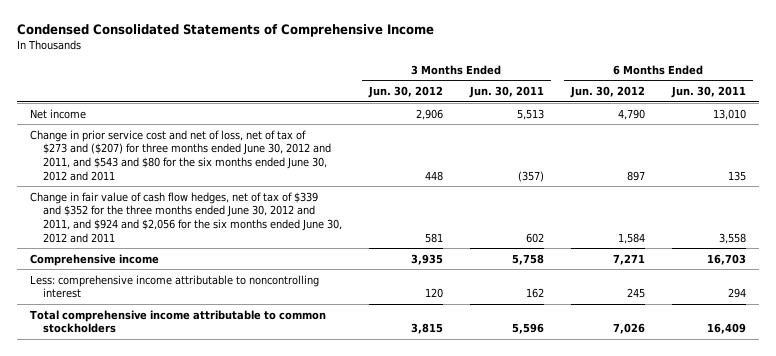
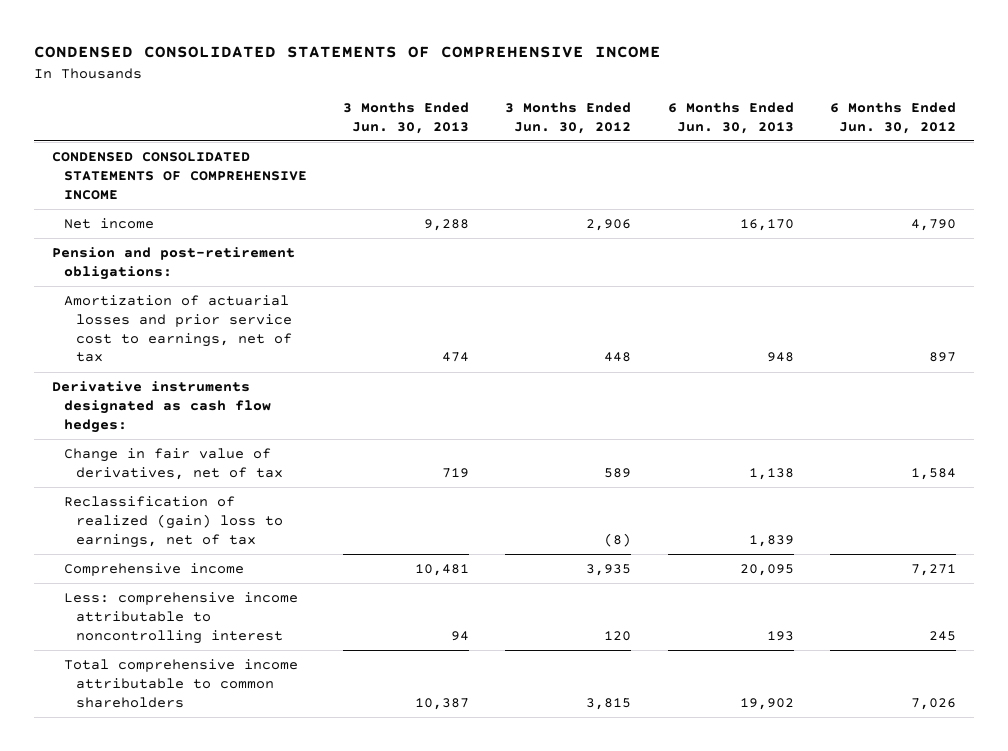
[16,23,434,37] Condensed Consolidated Statements of Comprehensive Income -> [33,46,661,59] CONDENSED CONSOLIDATED STATEMENTS OF COMPREHENSIVE INCOME
[468,86,544,99] Jun. 30, 2011 -> none
[670,86,746,99] Jun. 30, 2011 -> none
none -> [343,101,470,134] 3 Months Ended Jun. 30, 2013
none -> [667,101,794,134] 6 Months Ended Jun. 30, 2013
none -> [51,152,307,200] CONDENSED CONSOLIDATED STATEMENTS OF COMPREHENSIVE INCOME
[30,191,343,243] Change in fair value of cash flow hedges, net of tax of $339 and $352 for the three months ended June 30, 2012 and 2011, and $924 and $2,056 for the six months ended June 30, 2012 and 2011 -> none
none -> [51,247,295,280] Pension and post-retirement obligations:
[30,129,332,181] Change in prior service cost and net of loss, net of tax of $273 and ($207) for three months ended June 30, 2012 and 2011, and $543 and $80 for the six months ended June 30, 2012 and 2011 -> [63,295,293,363] Amortization of actuarial losses and prior service cost to earnings, net of tax
none -> [51,381,271,433] Derivative instruments designated as cash flow hedges:
none -> [63,448,284,480] Change in fair value of derivatives, net of tax
none -> [63,496,284,548] Reclassification of realized (gain) loss to earnings, net of tax
[30,309,327,334] Total comprehensive income attributable to common stockholders -> [63,659,298,708] Total comprehensive income attributable to common shareholders

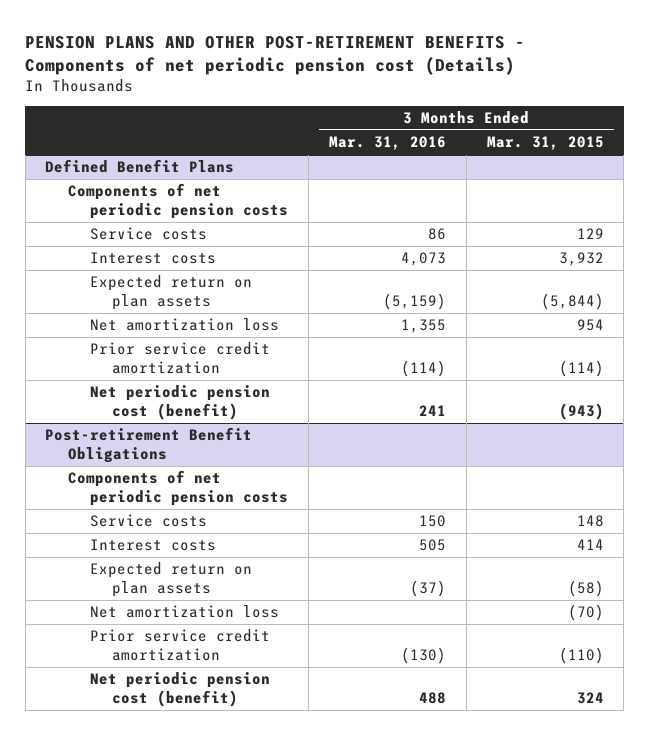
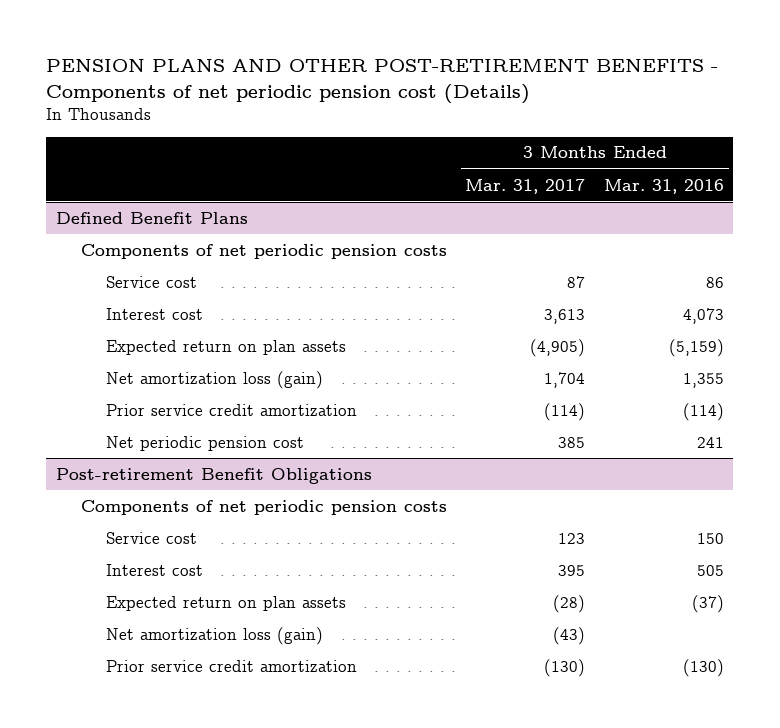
[486,136,604,151] Mar. 31, 2015 -> none
none -> [465,178,586,194] Mar. 31, 2017
[90,227,208,241] Service costs -> [105,275,197,288] Service cost
[90,252,217,265] Interest costs -> [105,307,203,320] Interest cost
[90,318,280,332] Net amortization loss -> [105,370,323,389] Net amortization loss (gain)
[90,385,271,421] Net periodic pension cost (benefit) -> [105,435,304,451] Net periodic pension cost
[90,514,208,528] Service costs -> [105,531,197,544] Service cost
[90,539,217,552] Interest costs -> [105,563,203,576] Interest cost
[90,605,280,619] Net amortization loss -> [105,626,323,645] Net amortization loss (gain)
[90,672,271,708] Net periodic pension cost (benefit) -> none

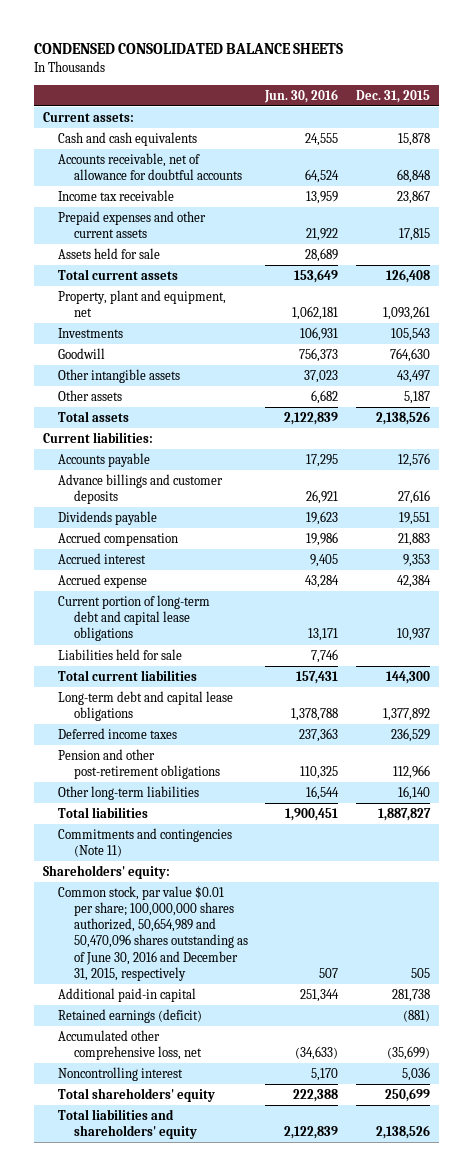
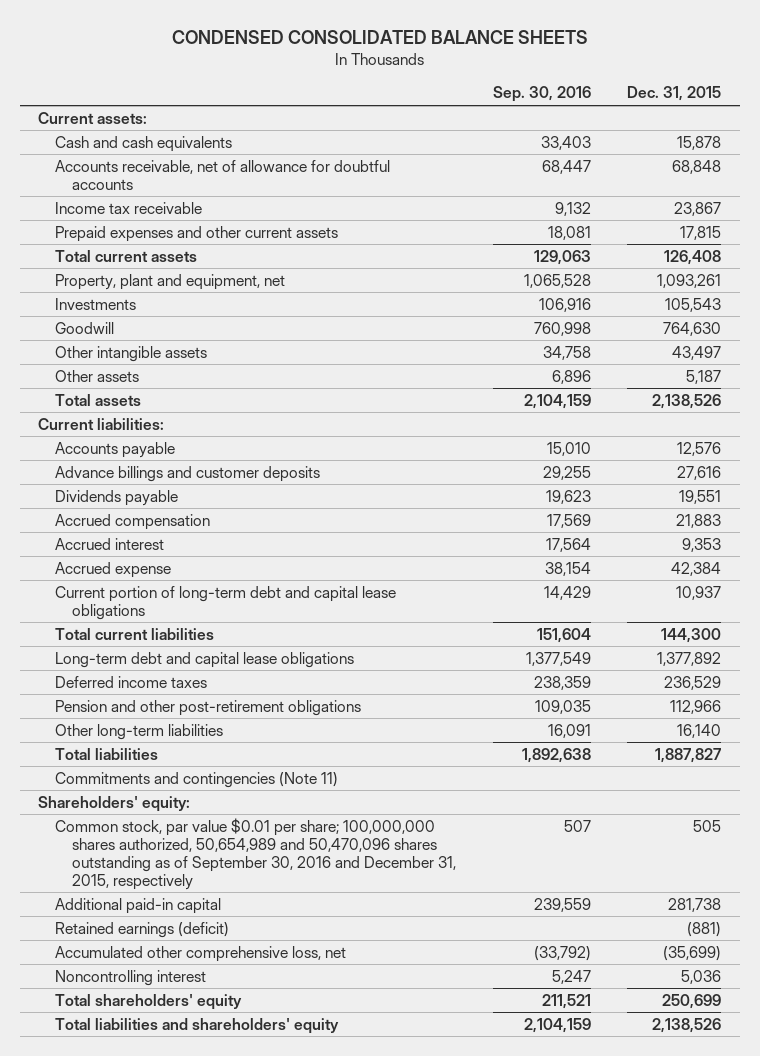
[264,88,339,103] Jun. 30, 2016 -> none
none -> [492,86,591,103] Sep. 30, 2016
[58,247,161,259] Assets held for sale -> none
[58,648,183,660] Liabilities held for sale -> none
[58,885,248,981] Common stock, par value $0.01 per share; 100,000,000 shares authorized, 50,654,989 and 50,470,096 shares outstanding as of June 30, 2016 and December 31, 2015, respectively -> [55,817,456,890] Common stock, par value $0.01 per share; 100,000,000 shares authorized, 50,654,989 and 50,470,096 shares outstanding as of September 30, 2016 and December 31, 2015, respectively

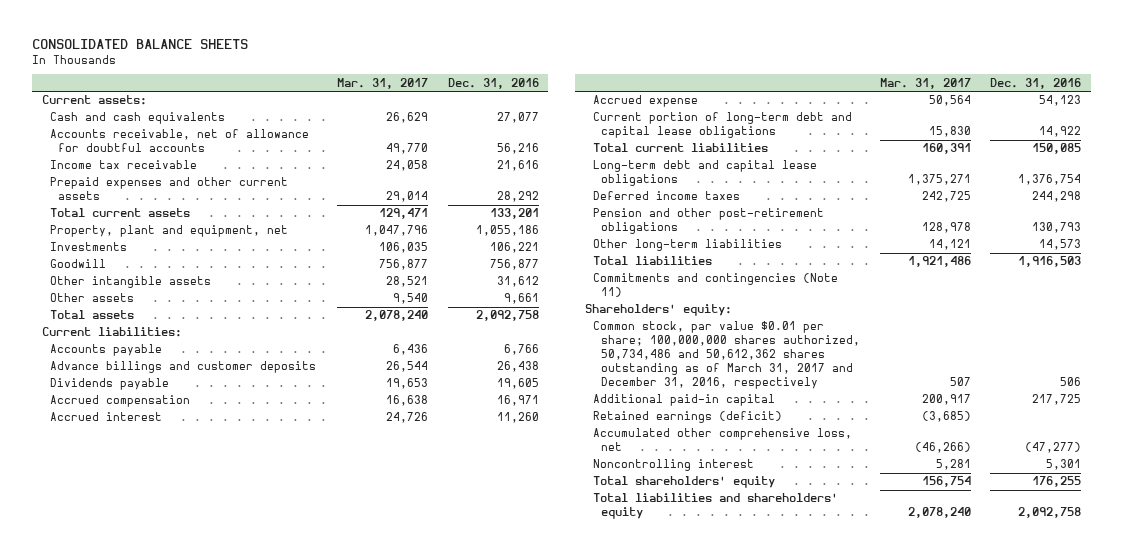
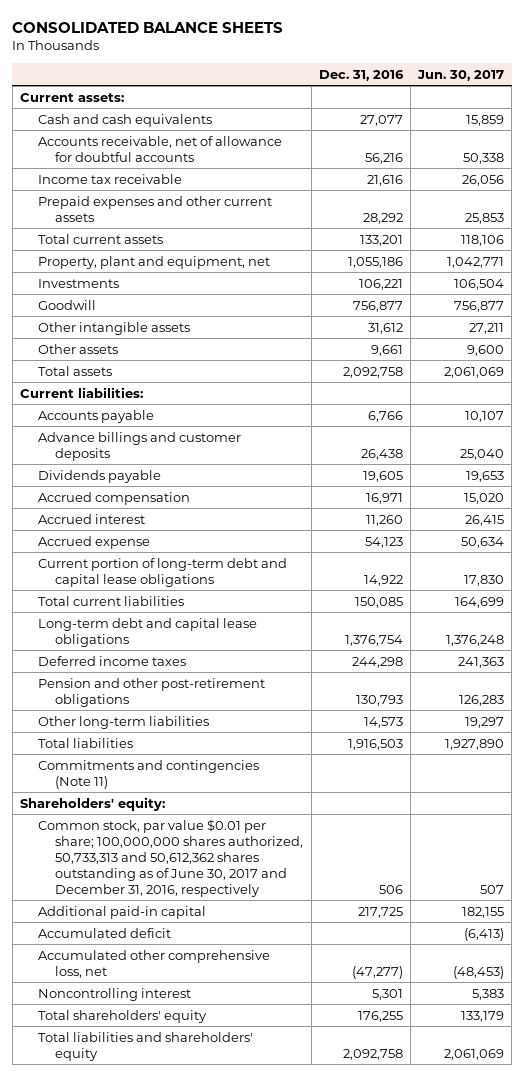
[336,77,428,89] Mar. 31, 2017 -> none
none -> [417,69,505,81] Jun. 30, 2017
[593,321,861,390] Common stock, par value $0.01 per share; 100,000,000 shares authorized, 50,734,486 and 50,612,362 shares outstanding as of March 31, 2017 and December 31, 2016, respectively -> [37,818,304,898] Common stock, par value $0.01 per share; 100,000,000 shares authorized, 50,733,313 and 50,612,362 shares outstanding as of June 30, 2017 and December 31, 2016, respectively
[593,411,783,424] Retained earnings (deficit) -> [37,927,171,938] Accumulated deficit

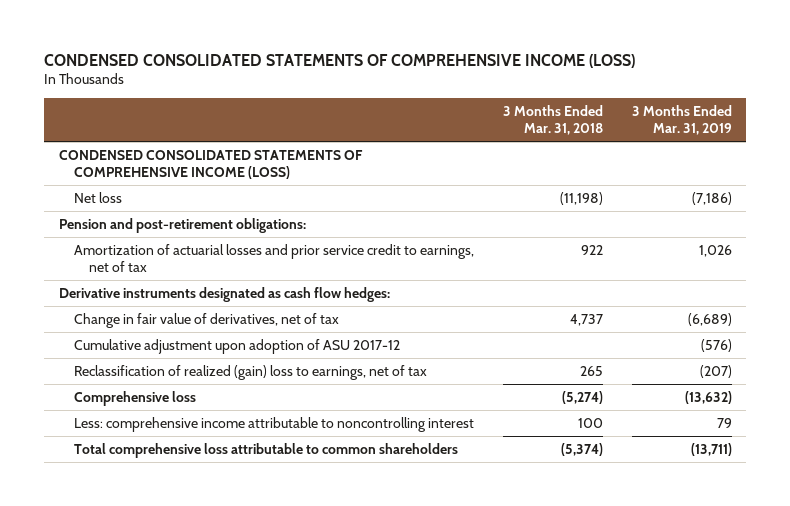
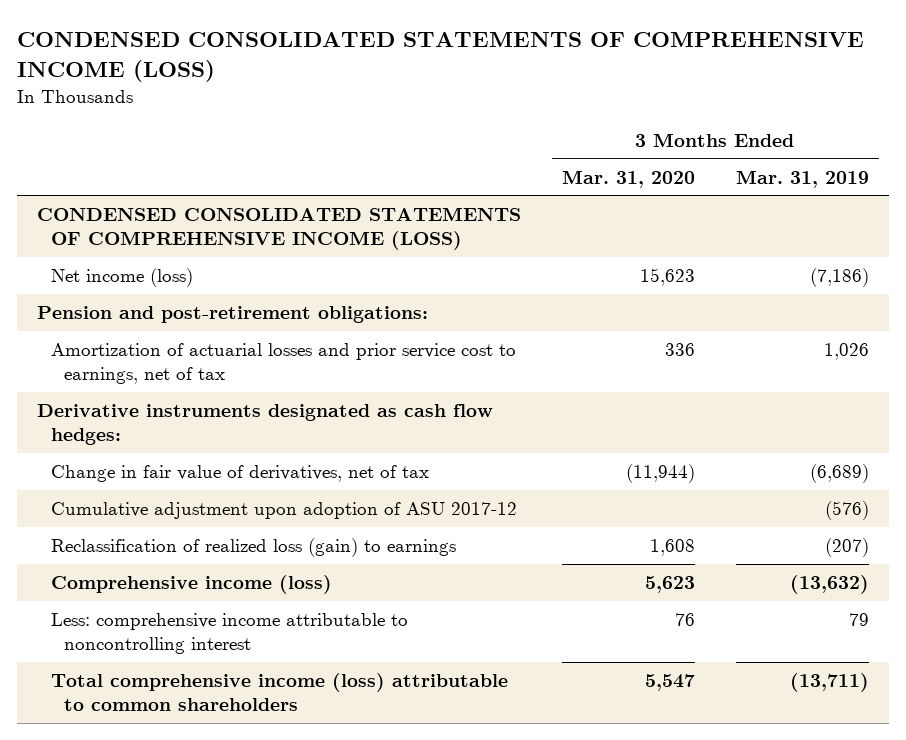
[502,105,603,135] 3 Months Ended Mar. 31, 2018 -> none
none -> [561,169,695,188] Mar. 31, 2020
[73,192,122,204] Net loss -> [50,268,193,288] Net income (loss)
[73,244,474,272] Amortization of actuarial losses and prior service credit to earnings, net of tax -> [50,343,516,384] Amortization of actuarial losses and prior service cost to earnings, net of tax
[73,365,427,381] Reclassification of realized (gain) loss to earnings, net of tax -> [50,538,456,558] Reclassification of realized loss (gain) to earnings
[73,391,196,407] Comprehensive loss -> [50,575,332,595] Comprehensive income (loss)
[73,443,458,459] Total comprehensive loss attributable to common shareholders -> [50,673,508,711] Total comprehensive income (loss) attributable to common shareholders

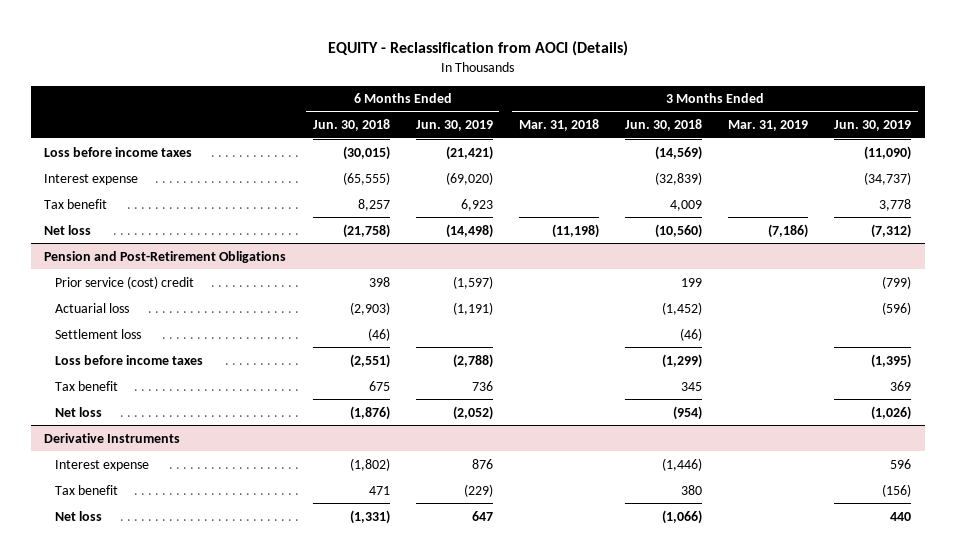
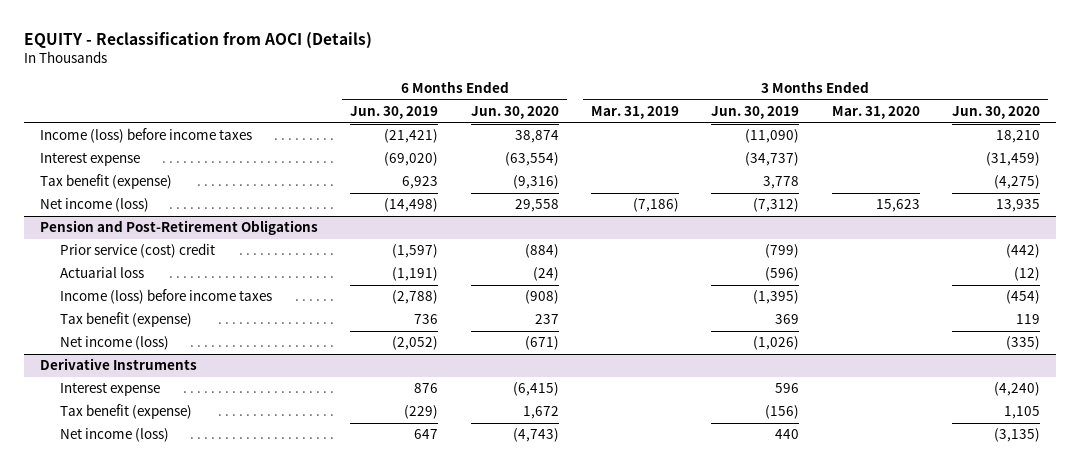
[312,119,390,132] Jun. 30, 2018 -> none
[518,119,599,132] Mar. 31, 2018 -> none
[625,119,703,132] Jun. 30, 2018 -> none
none -> [470,106,559,120] Jun. 30, 2020
none -> [831,106,920,120] Mar. 31, 2020
none -> [951,106,1040,120] Jun. 30, 2020
[44,146,193,157] Loss before income taxes -> [40,128,253,144] Income (loss) before income taxes
[44,198,108,209] Tax benefit -> [40,174,173,190] Tax benefit (expense)
[44,224,92,235] Net loss -> [40,198,150,213] Net income (loss)
[55,328,142,339] Settlement loss -> none
[55,354,204,365] Loss before income taxes -> [60,289,273,305] Income (loss) before income taxes
[55,380,119,391] Tax benefit -> [60,312,193,328] Tax benefit (expense)
[55,406,103,417] Net loss -> [60,336,170,351] Net income (loss)
[55,484,119,495] Tax benefit -> [60,404,193,420] Tax benefit (expense)
[55,510,103,521] Net loss -> [60,428,170,443] Net income (loss)

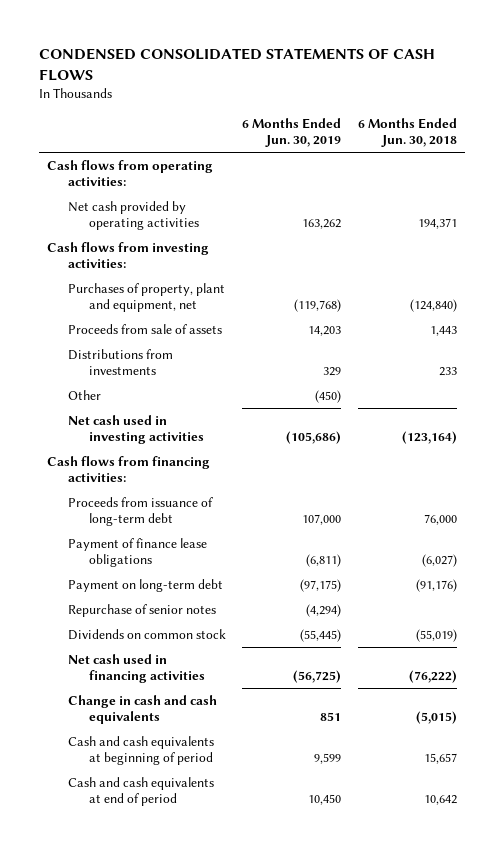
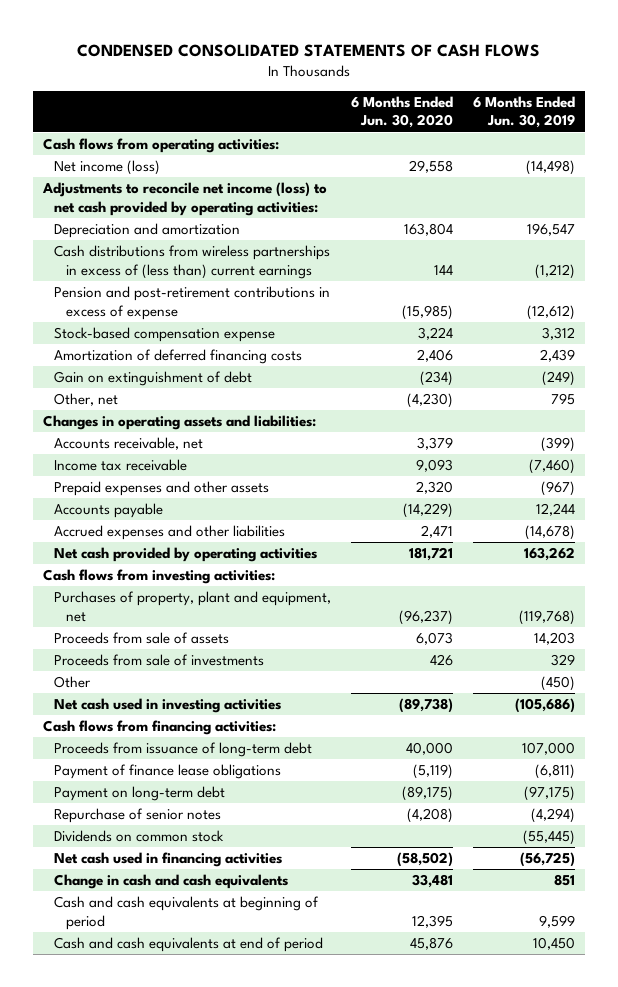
[357,118,457,148] 6 Months Ended Jun. 30, 2018 -> none
none -> [351,95,454,129] 6 Months Ended Jun. 30, 2020
none -> [54,160,161,176] Net income (loss)
none -> [41,182,327,216] Adjustments to reconcile net income (loss) to net cash provided by operating activities:
none -> [54,223,241,239] Depreciation and amortization
none -> [54,245,331,279] Cash distributions from wireless partnerships in excess of (less than) current earnings
none -> [54,286,331,320] Pension and post-retirement contributions in excess of expense
none -> [54,327,276,343] Stock-based compensation expense
none -> [54,349,303,365] Amortization of deferred financing costs
none -> [54,371,253,387] Gain on extinguishment of debt
none -> [54,393,119,407] Other, net
none -> [42,415,316,431] Changes in operating assets and liabilities:
none -> [54,437,204,451] Accounts receivable, net
none -> [54,459,188,472] Income tax receivable
none -> [54,481,270,497] Prepaid expenses and other assets
none -> [54,503,164,519] Accounts payable
none -> [54,525,286,541] Accrued expenses and other liabilities
[67,348,173,375] Distributions from investments -> [54,654,265,667] Proceeds from sale of investments

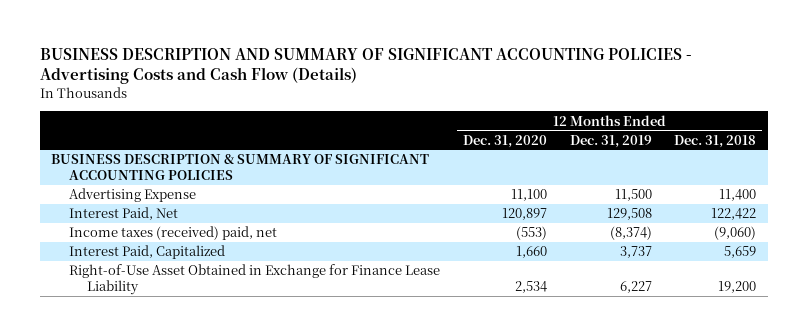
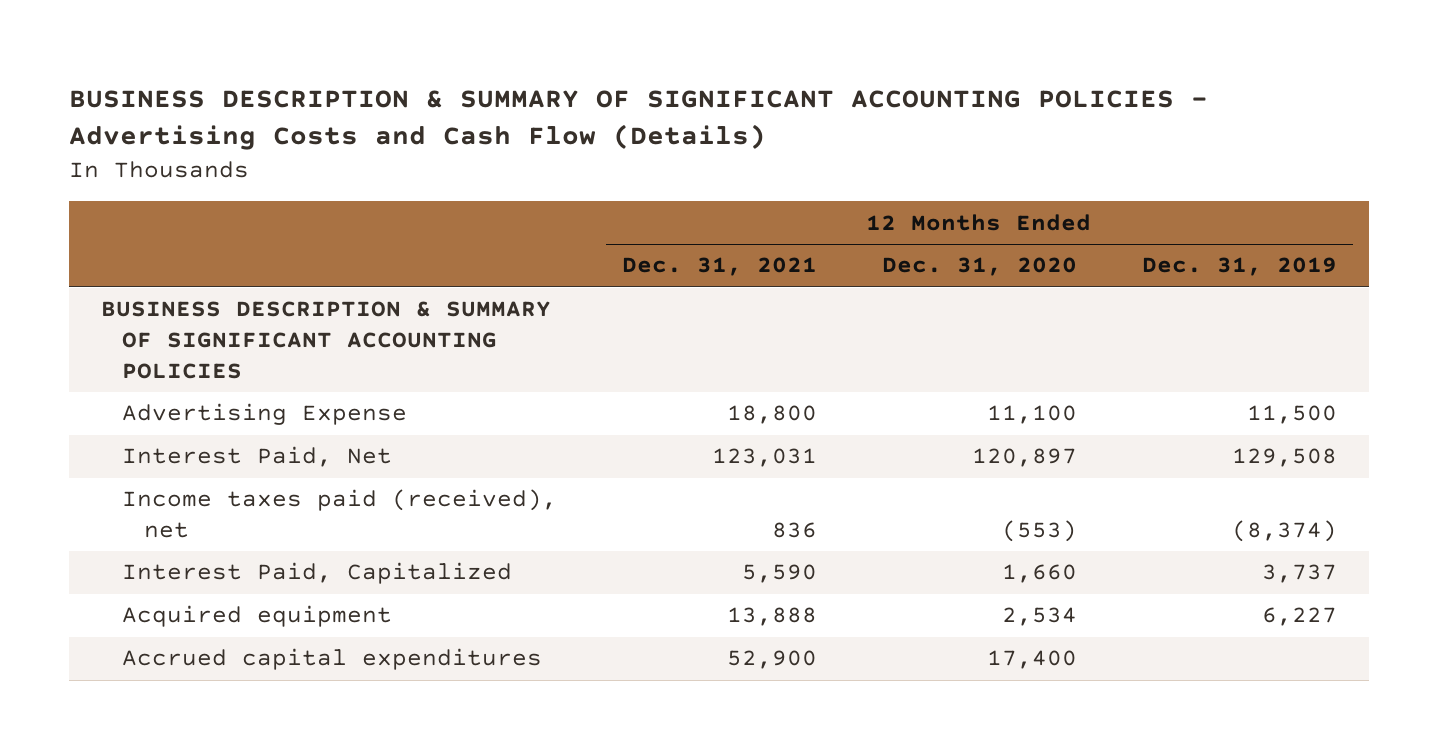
[39,48,692,85] BUSINESS DESCRIPTION AND SUMMARY OF SIGNIFICANT ACCOUNTING POLICIES - Advertising Costs and Cash Flow (Details) -> [69,89,1209,151] BUSINESS DESCRIPTION & SUMMARY OF SIGNIFICANT ACCOUNTING POLICIES - Advertising Costs and Cash Flow (Details)
[674,134,757,148] Dec. 31, 2018 -> none
none -> [622,257,818,277] Dec. 31, 2021
[69,226,278,241] Income taxes (received) paid, net -> [122,489,558,539] Income taxes paid (received), net
[69,264,441,295] Right-of-Use Asset Obtained in Exchange for Finance Lease Liability -> [122,605,393,628] Acquired equipment
none -> [122,648,543,671] Accrued capital expenditures

